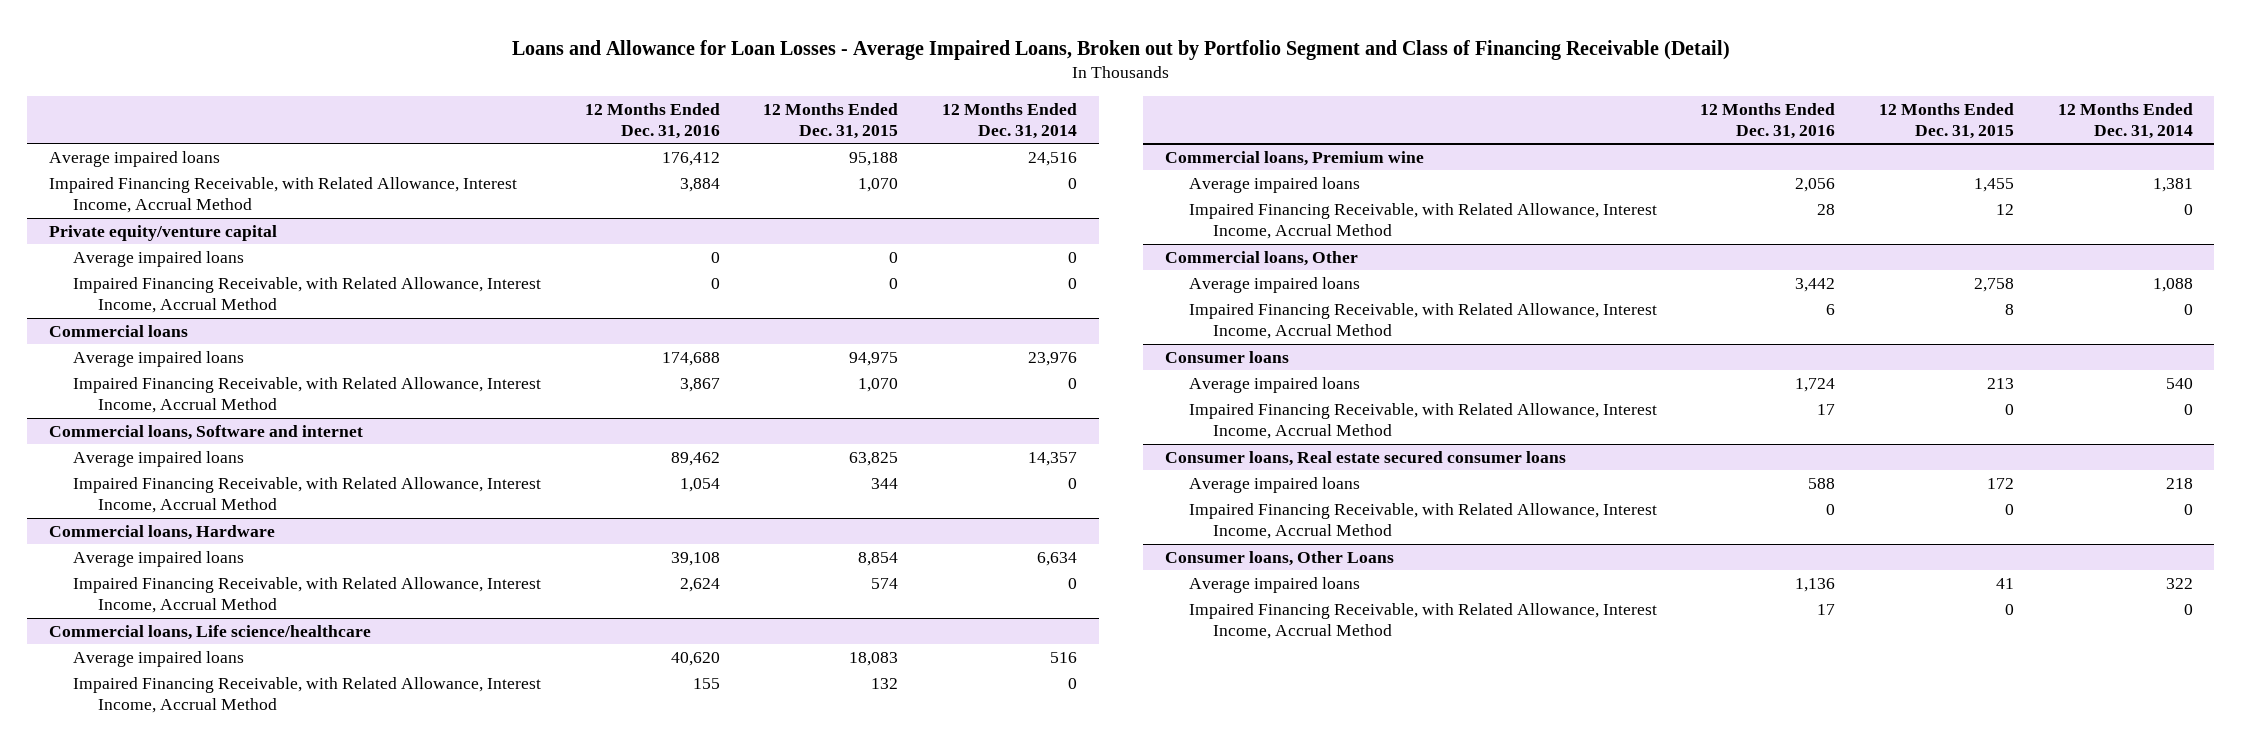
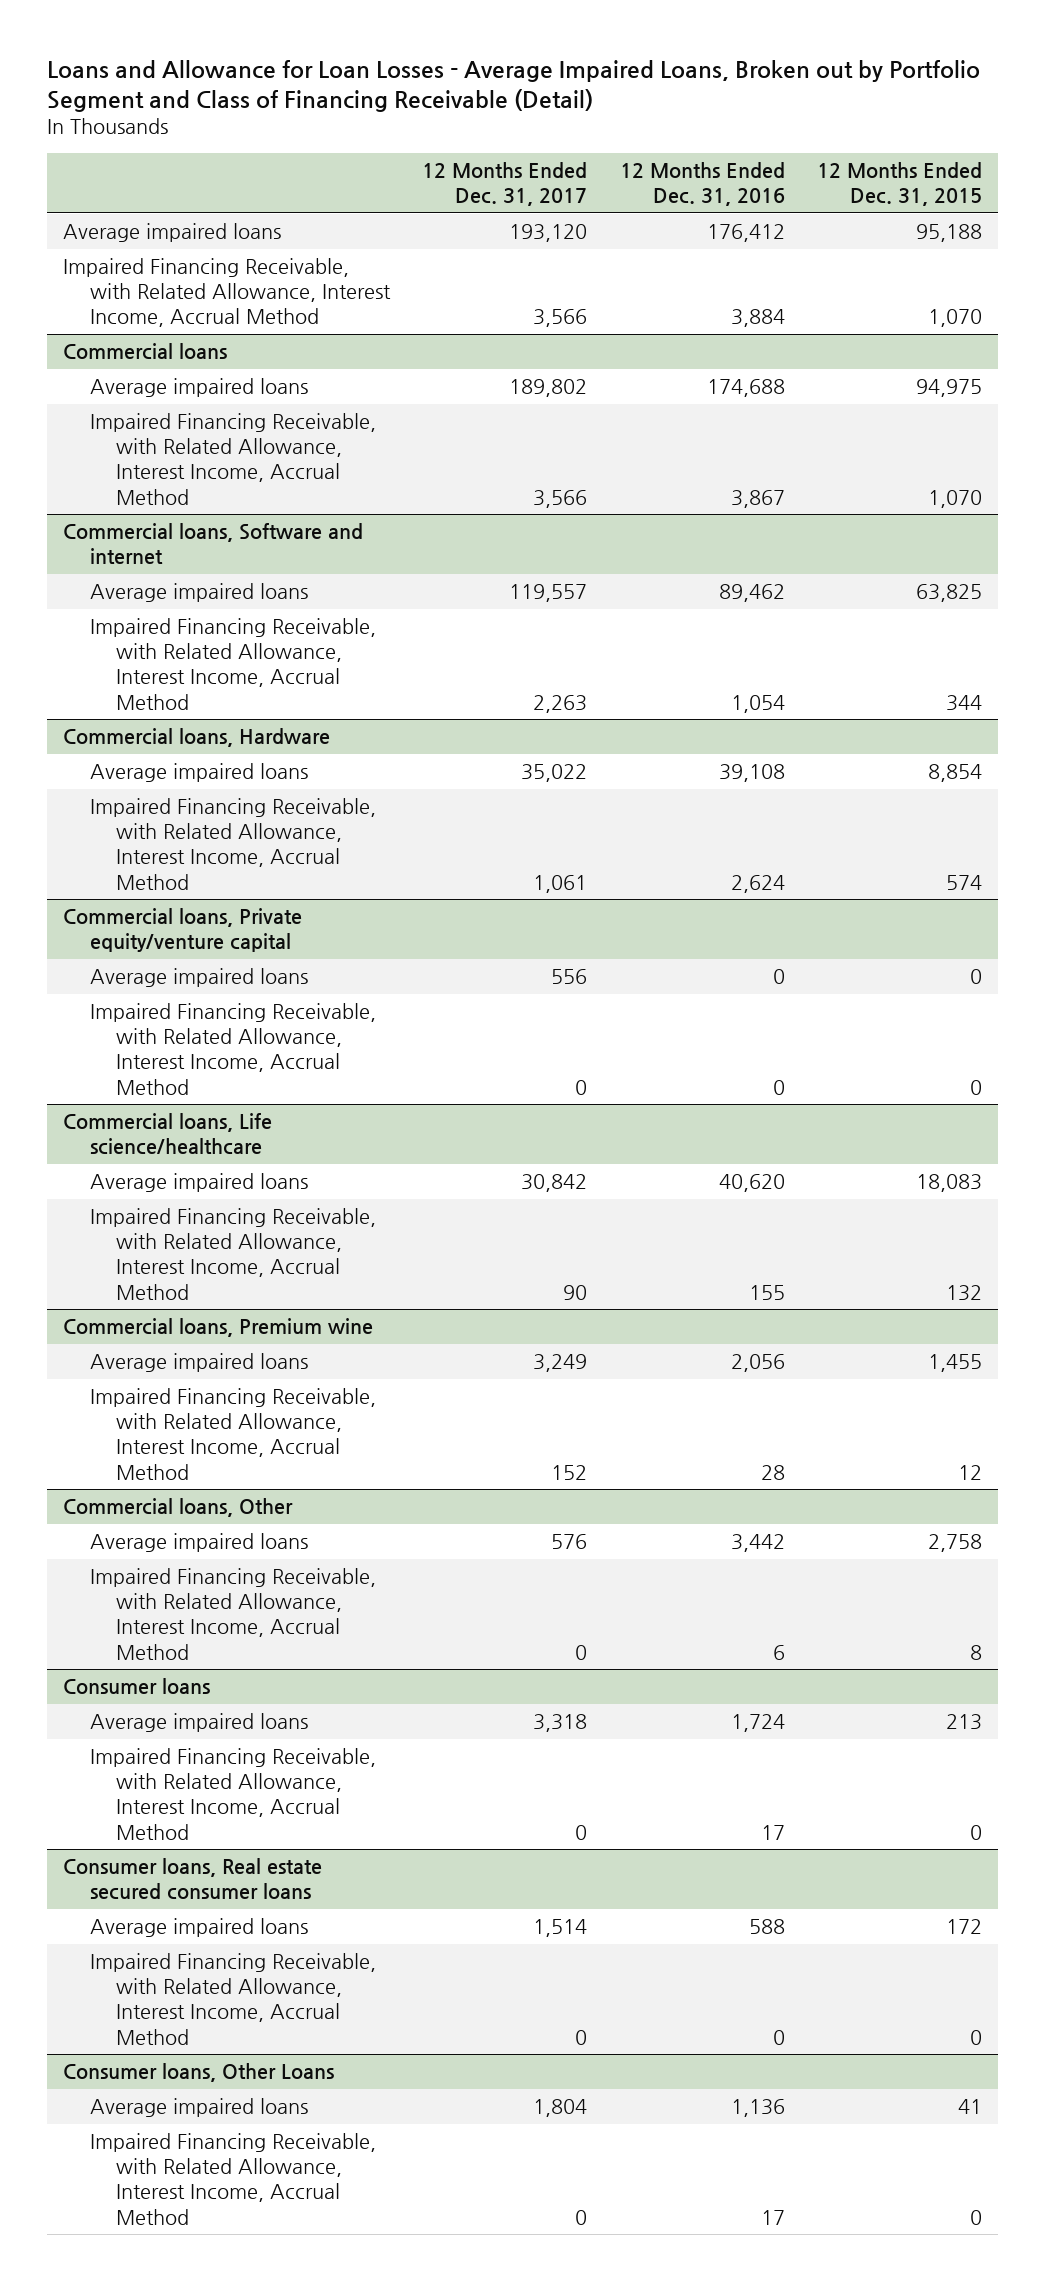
[942,102,1078,139] 12 Months Ended Dec. 31, 2014 -> none
none -> [422,162,588,207] 12 Months Ended Dec. 31, 2017
[49,224,278,241] Private equity/venture capital -> none
[73,250,245,267] Average impaired loans -> none
[73,276,542,314] Impaired Financing Receivable, with Related Allowance, Interest Income, Accrual Method -> none
none -> [63,908,303,953] Commercial loans, Private equity/venture capital
none -> [89,968,308,988] Average impaired loans
none -> [89,1003,376,1095] Impaired Financing Receivable, with Related Allowance, Interest Income, Accrual Method

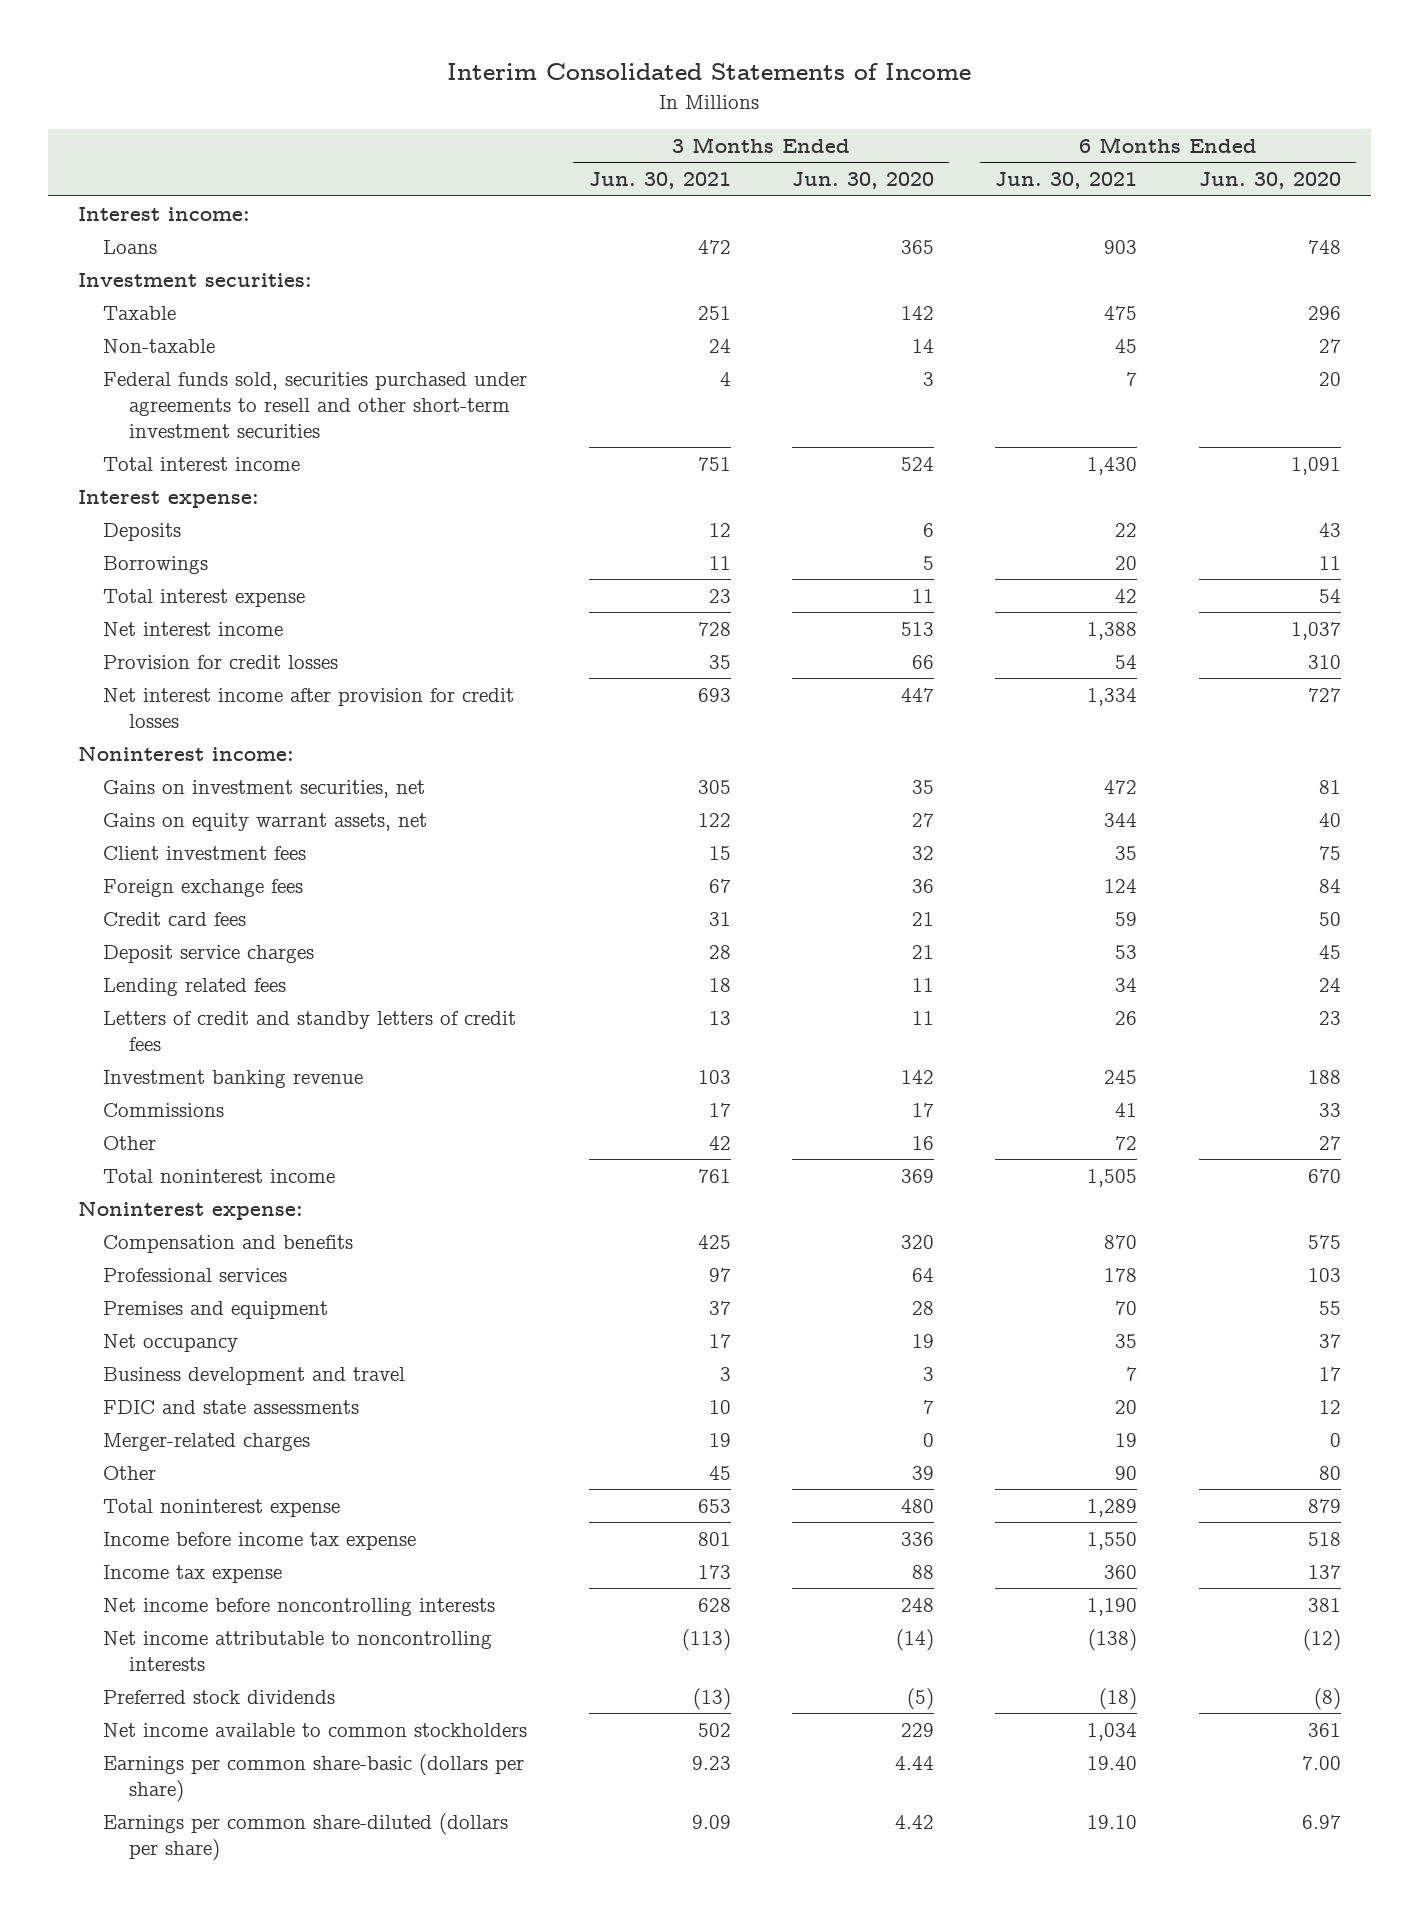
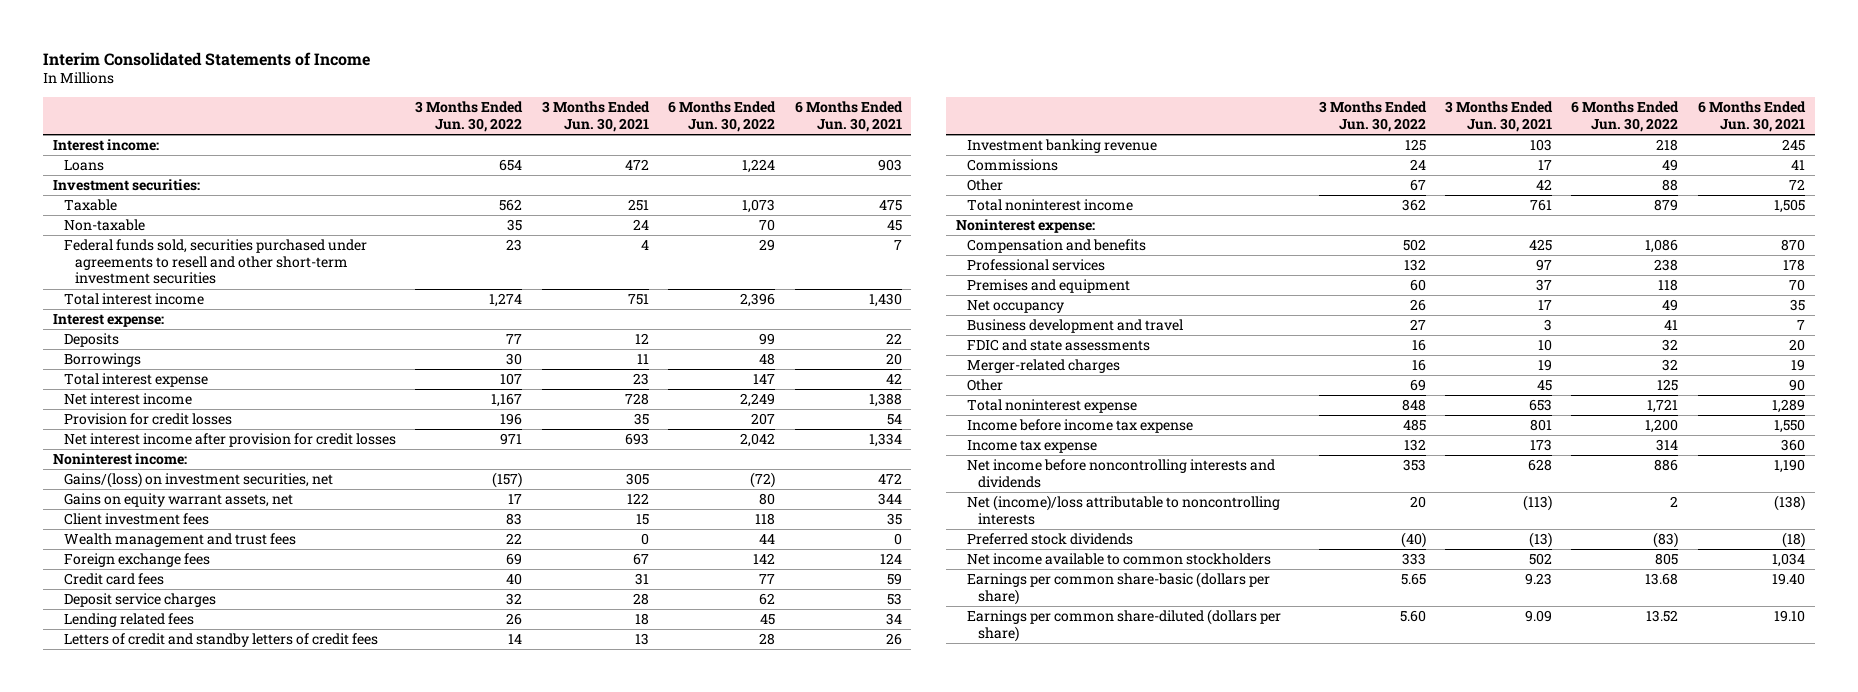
[792,172,935,190] Jun. 30, 2020 -> none
[1198,172,1341,190] Jun. 30, 2020 -> none
none -> [415,101,524,133] 3 Months Ended Jun. 30, 2022
none -> [668,101,777,133] 6 Months Ended Jun. 30, 2022
[103,779,426,798] Gains on investment securities, net -> [63,472,333,489] Gains/(loss) on investment securities, net
none -> [63,533,296,548] Wealth management and trust fees
[103,1597,496,1616] Net income before noncontrolling interests -> [967,459,1276,488] Net income before noncontrolling interests and dividends
[103,1630,493,1671] Net income attributable to noncontrolling interests -> [967,495,1281,525] Net (income)/loss attributable to noncontrolling interests

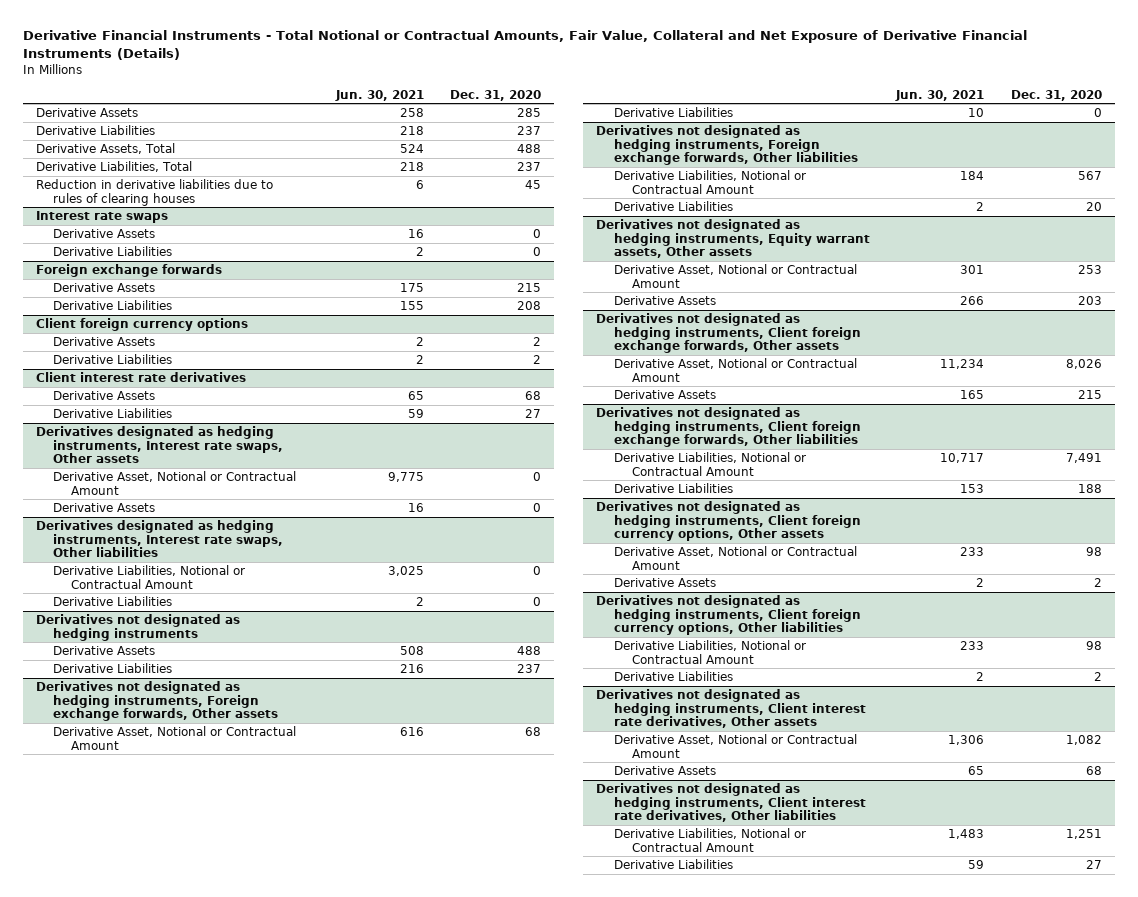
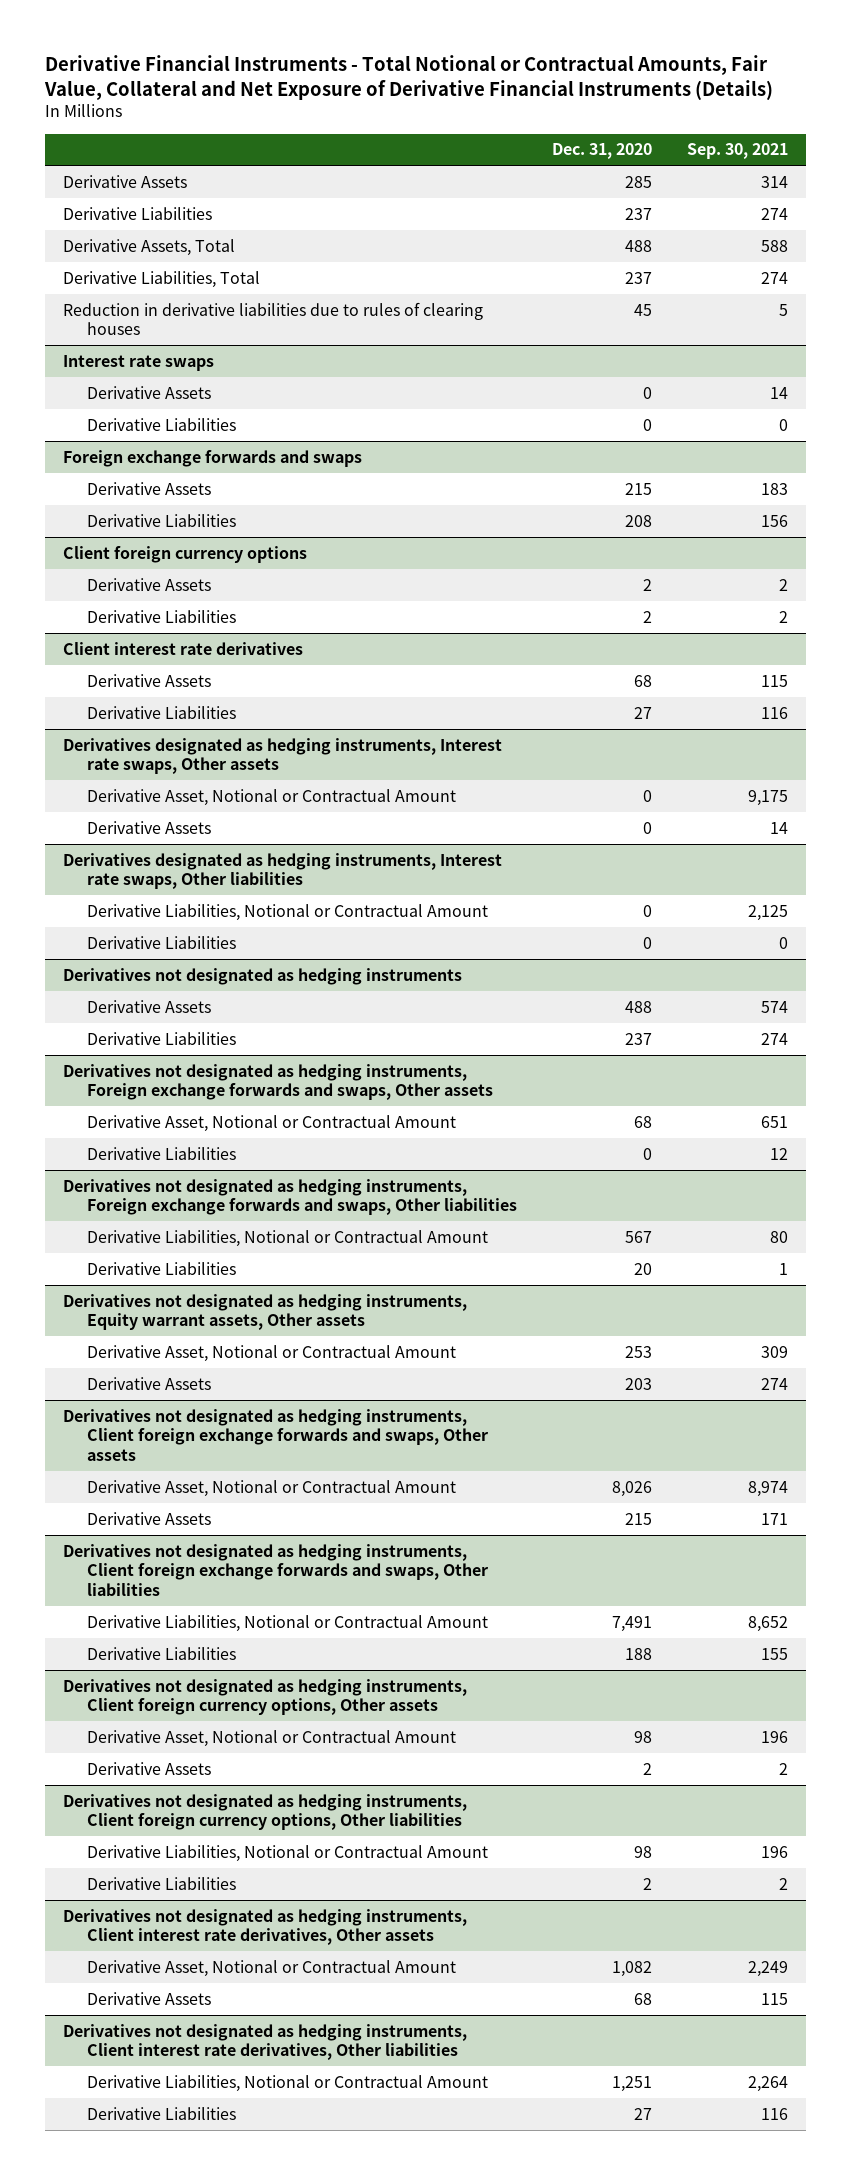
[334,89,424,101] Jun. 30, 2021 -> none
none -> [687,143,789,160] Sep. 30, 2021
[35,264,222,278] Foreign exchange forwards -> [62,449,362,467] Foreign exchange forwards and swaps
[35,681,279,722] Derivatives not designated as hedging instruments, Foreign exchange forwards, Other assets -> [62,1063,494,1101] Derivatives not designated as hedging instruments, Foreign exchange forwards and swaps, Other assets
[596,125,859,166] Derivatives not designated as hedging instruments, Foreign exchange forwards, Other liabilities -> [62,1178,518,1216] Derivatives not designated as hedging instruments, Foreign exchange forwards and swaps, Other liabilities
[596,313,862,354] Derivatives not designated as hedging instruments, Client foreign exchange forwards, Other assets -> [62,1408,489,1461] Derivatives not designated as hedging instruments, Client foreign exchange forwards and swaps, Other assets
[596,407,862,448] Derivatives not designated as hedging instruments, Client foreign exchange forwards, Other liabilities -> [62,1543,489,1596] Derivatives not designated as hedging instruments, Client foreign exchange forwards and swaps, Other liabilities

